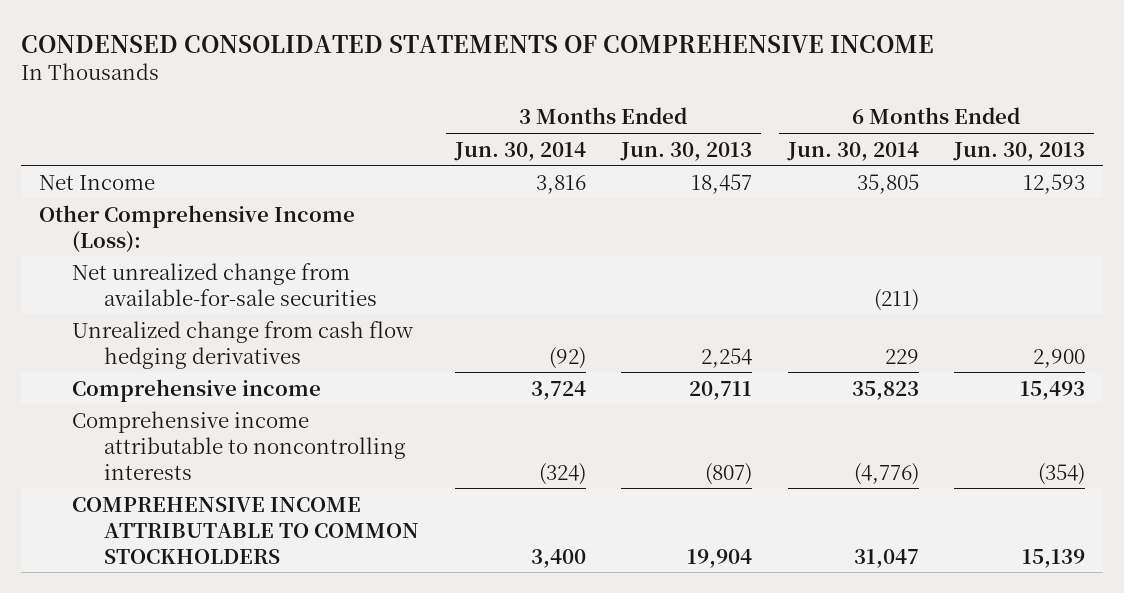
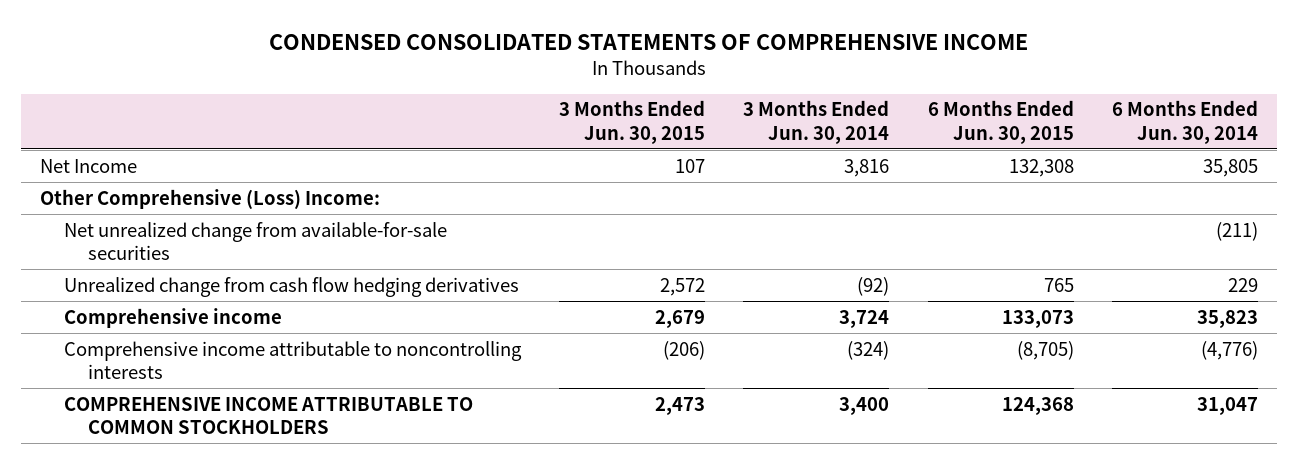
[620,141,753,161] Jun. 30, 2013 -> none
[953,141,1086,161] Jun. 30, 2013 -> none
none -> [559,100,706,144] 3 Months Ended Jun. 30, 2015
none -> [927,100,1074,144] 6 Months Ended Jun. 30, 2015
[38,204,355,253] Other Comprehensive Income (Loss): -> [39,188,380,209] Other Comprehensive (Loss) Income:

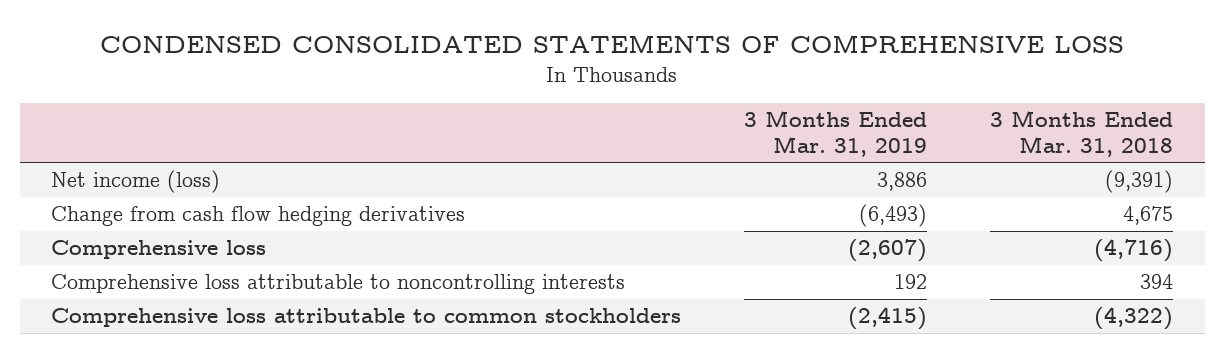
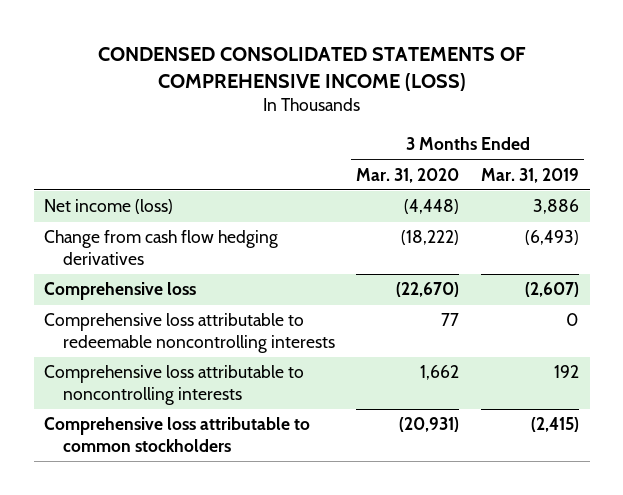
[100,35,1125,54] CONDENSED CONSOLIDATED STATEMENTS OF COMPREHENSIVE LOSS -> [97,46,526,91] CONDENSED CONSOLIDATED STATEMENTS OF COMPREHENSIVE INCOME (LOSS)
[990,110,1174,157] 3 Months Ended Mar. 31, 2018 -> none
none -> [356,167,460,183] Mar. 31, 2020
none -> [44,313,335,353] Comprehensive loss attributable to redeemable noncontrolling interests

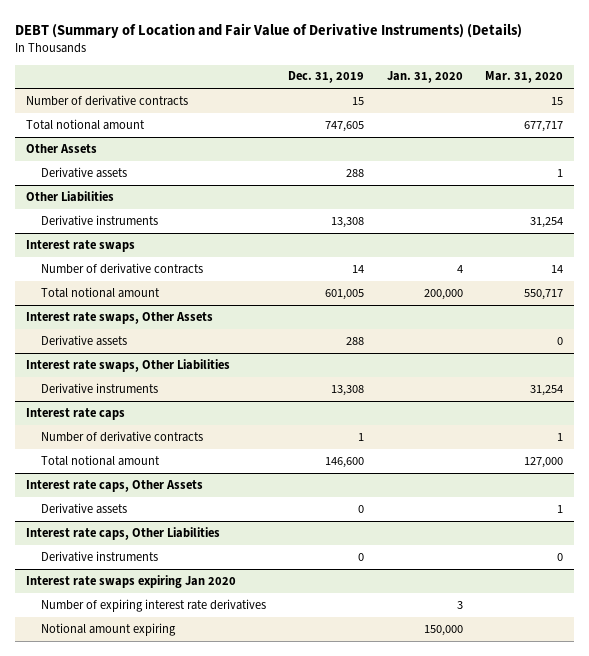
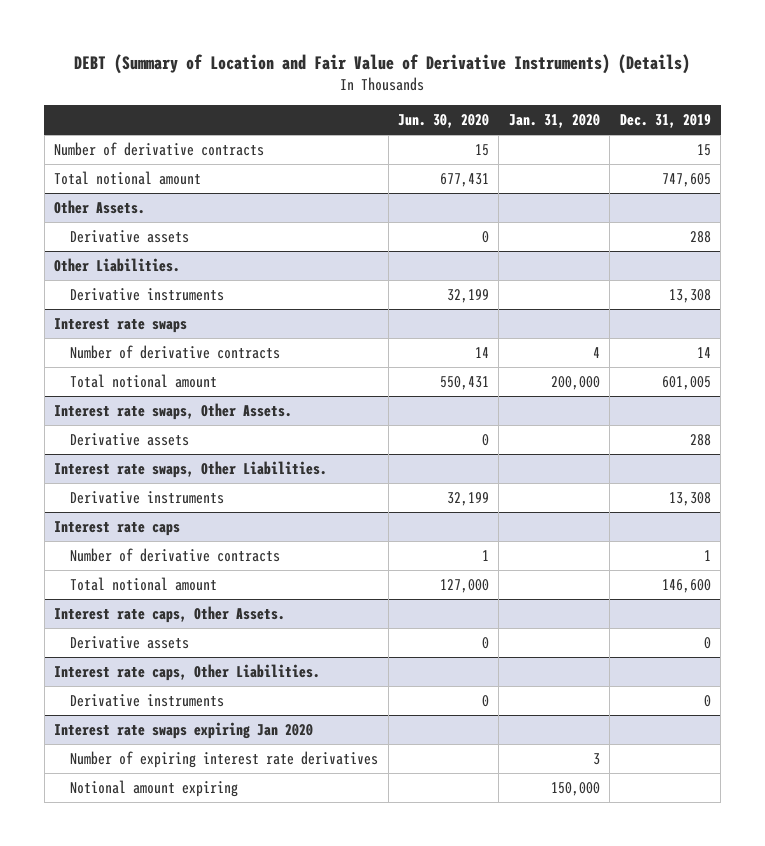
[484,71,563,84] Mar. 31, 2020 -> none
none -> [398,114,490,129] Jun. 30, 2020
[26,143,98,153] Other Assets -> [54,200,146,215] Other Assets.
[26,190,115,202] Other Liabilities -> [54,258,181,273] Other Liabilities.
[26,311,214,324] Interest rate swaps, Other Assets -> [54,403,293,421] Interest rate swaps, Other Assets.
[26,358,231,372] Interest rate swaps, Other Liabilities -> [54,461,328,479] Interest rate swaps, Other Liabilities.
[26,479,204,492] Interest rate caps, Other Assets -> [54,606,286,624] Interest rate caps, Other Assets.
[26,526,221,540] Interest rate caps, Other Liabilities -> [54,664,321,682] Interest rate caps, Other Liabilities.

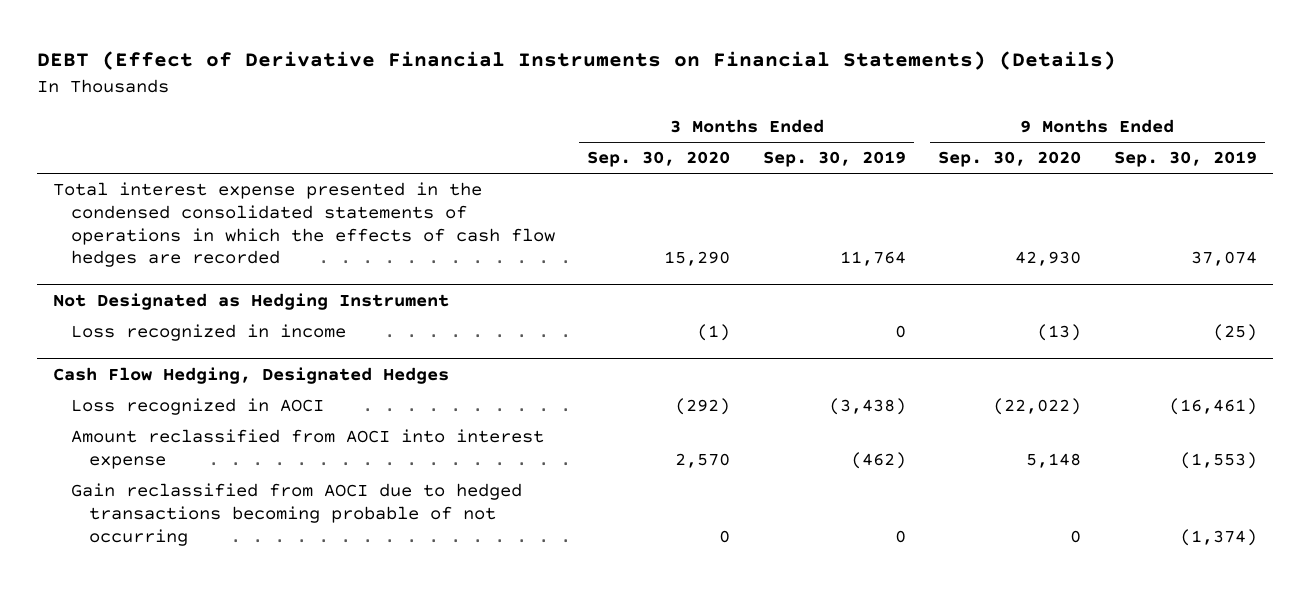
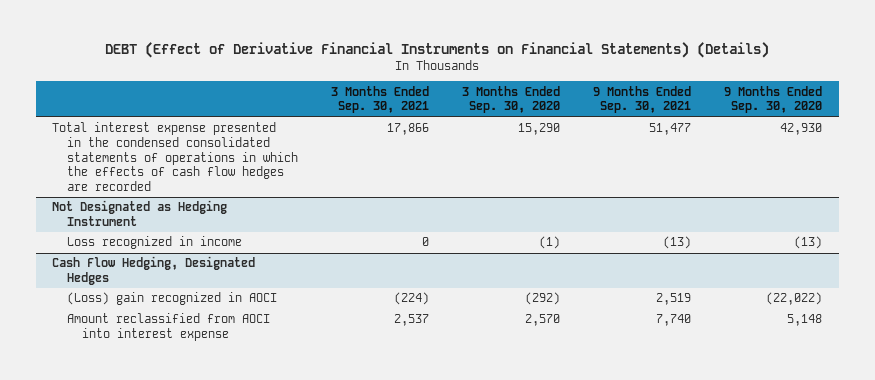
[762,151,906,168] Sep. 30, 2019 -> none
[1113,151,1257,168] Sep. 30, 2019 -> none
none -> [331,85,430,114] 3 Months Ended Sep. 30, 2021
none -> [593,85,692,114] 9 Months Ended Sep. 30, 2021
[71,398,325,416] Loss recognized in AOCI -> [67,292,278,306] (Loss) gain recognized in AOCI
[71,483,523,546] Gain reclassified from AOCI due to hedged transactions becoming probable of not occurring -> none

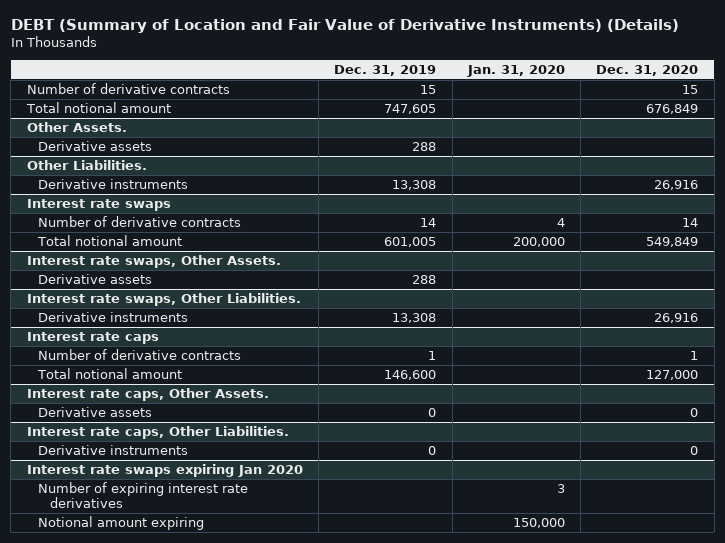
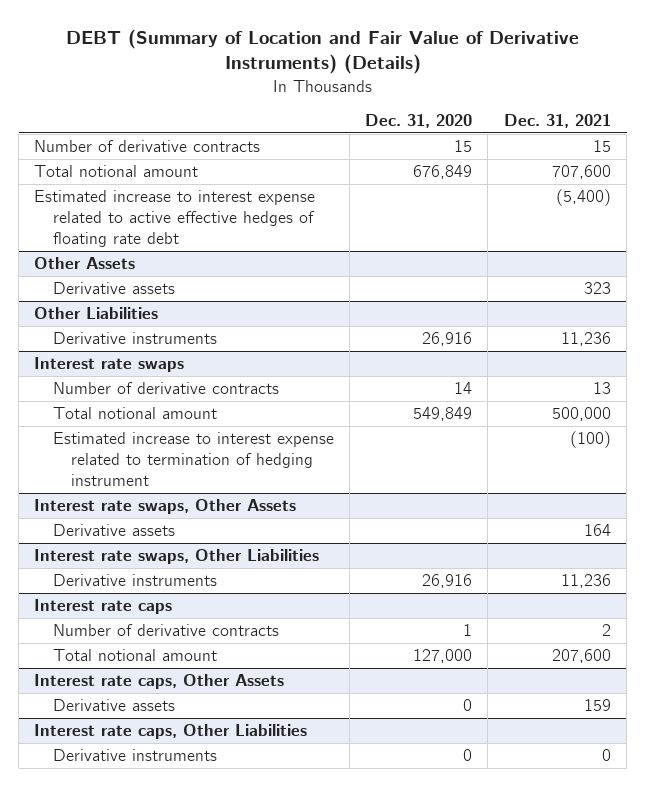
[334,64,437,76] Dec. 31, 2019 -> none
[466,64,565,77] Jan. 31, 2020 -> none
none -> [503,114,611,129] Dec. 31, 2021
none -> [34,190,316,247] Estimated increase to interest expense related to active effective hedges of floating rate debt
[26,122,127,133] Other Assets. -> [34,257,136,270] Other Assets
[26,160,147,171] Other Liabilities. -> [34,307,159,320] Other Liabilities
none -> [52,432,334,486] Estimated increase to interest expense related to termination of hedging instrument
[26,255,281,269] Interest rate swaps, Other Assets. -> [34,499,297,515] Interest rate swaps, Other Assets
[26,293,301,307] Interest rate swaps, Other Liabilities. -> [34,549,320,565] Interest rate swaps, Other Liabilities
[26,388,269,402] Interest rate caps, Other Assets. -> [34,674,285,690] Interest rate caps, Other Assets
[26,426,289,440] Interest rate caps, Other Liabilities. -> [34,724,308,740] Interest rate caps, Other Liabilities
[26,464,303,478] Interest rate swaps expiring Jan 2020 -> none
[38,482,249,508] Number of expiring interest rate derivatives -> none
[38,516,205,531] Notional amount expiring -> none

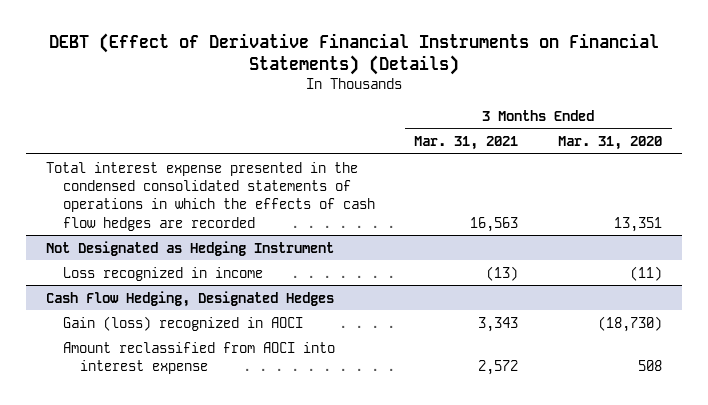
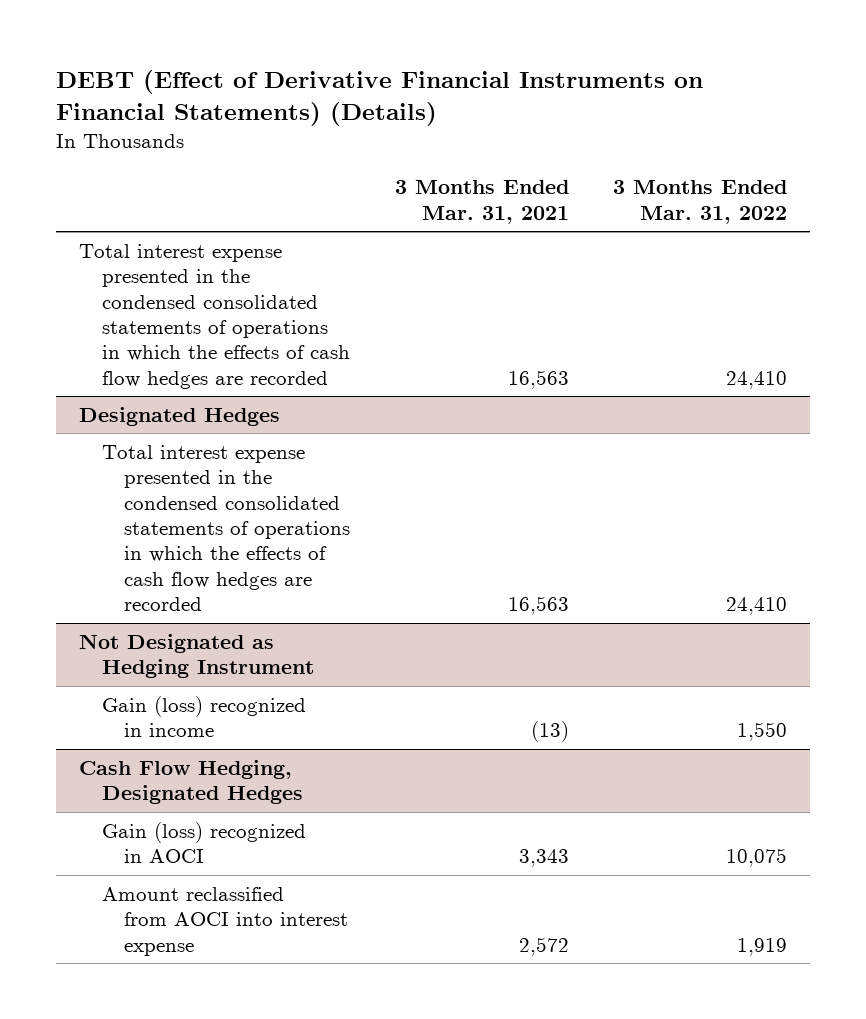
[557,136,662,151] Mar. 31, 2020 -> none
none -> [613,180,788,224] 3 Months Ended Mar. 31, 2022
none -> [78,406,280,426] Designated Hedges
none -> [101,444,351,612] Total interest expense presented in the condensed consolidated statements of operations in which the effects of cash flow hedges are recorded
[62,266,263,281] Loss recognized in income -> [101,695,306,738] Gain (loss) recognized in income

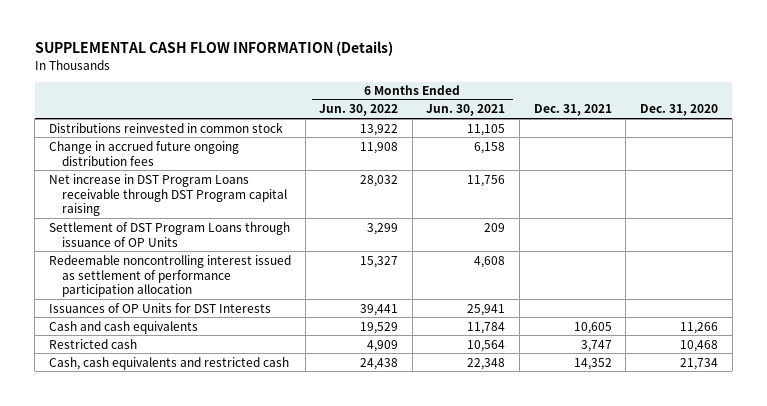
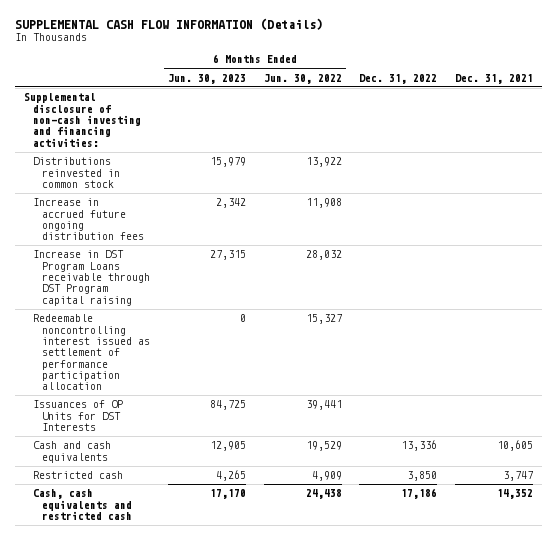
[426,104,506,117] Jun. 30, 2021 -> none
[639,104,718,117] Dec. 31, 2020 -> none
none -> [167,73,246,84] Jun. 30, 2023
none -> [359,73,438,84] Dec. 31, 2022
none -> [24,93,142,147] Supplemental disclosure of non-cash investing and financing activities:
[48,221,290,247] Settlement of DST Program Loans through issuance of OP Units -> none
[48,140,239,166] Change in accrued future ongoing distribution fees -> [33,198,145,241] Increase in accrued future ongoing distribution fees
[48,173,288,217] Net increase in DST Program Loans receivable through DST Program capital raising -> [33,250,151,306] Increase in DST Program Loans receivable through DST Program capital raising

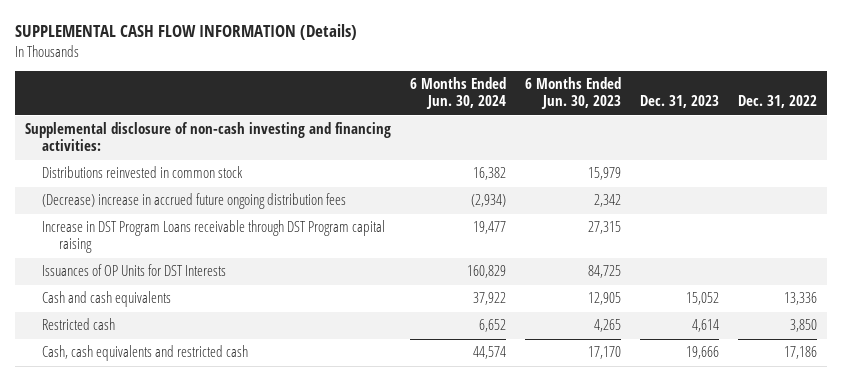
[263,73,342,84] Jun. 30, 2022 -> none
[455,73,534,84] Dec. 31, 2021 -> none
none -> [409,77,506,110] 6 Months Ended Jun. 30, 2024
none -> [639,95,719,109] Dec. 31, 2023
[33,198,145,241] Increase in accrued future ongoing distribution fees -> [41,193,346,210] (Decrease) increase in accrued future ongoing distribution fees
[33,314,151,391] Redeemable noncontrolling interest issued as settlement of performance participation allocation -> none

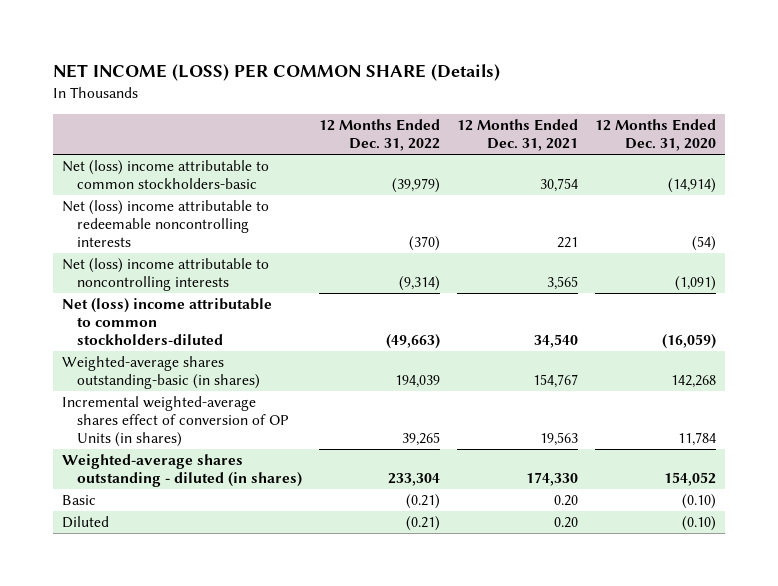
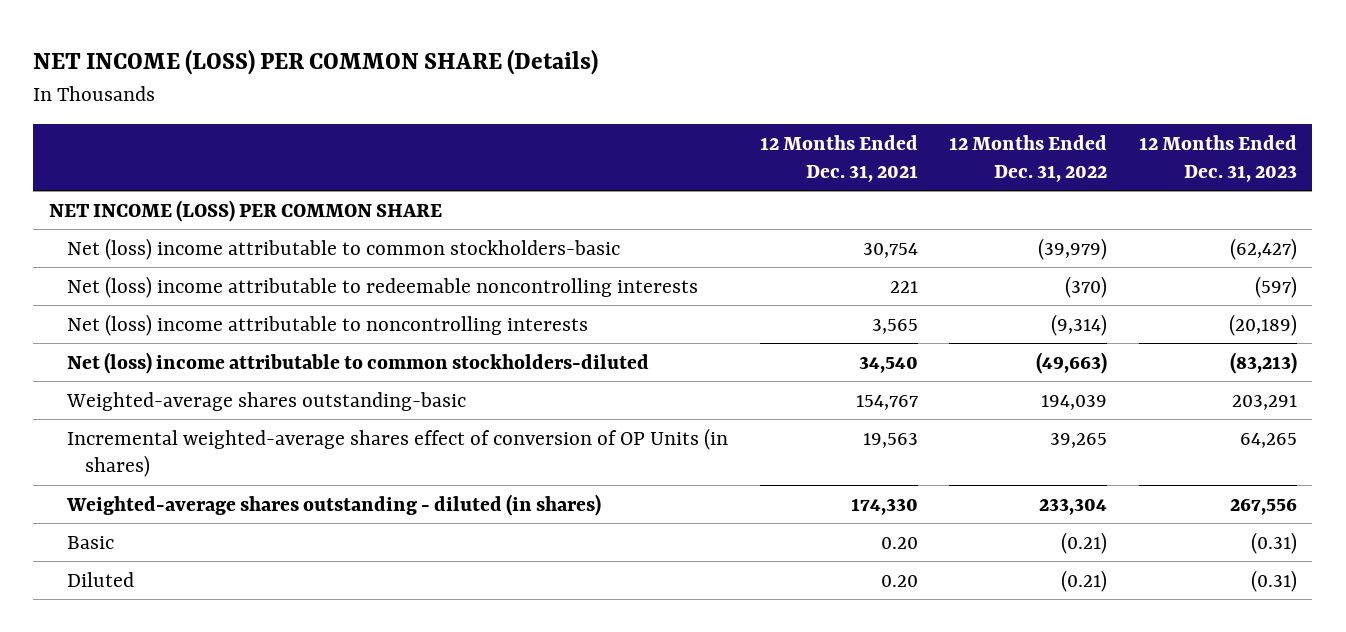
[595,119,717,151] 12 Months Ended Dec. 31, 2020 -> none
none -> [1138,134,1297,182] 12 Months Ended Dec. 31, 2023
none -> [49,199,443,222] NET INCOME (LOSS) PER COMMON SHARE
[61,356,261,390] Weighted-average shares outstanding-basic (in shares) -> [66,391,467,411] Weighted-average shares outstanding-basic

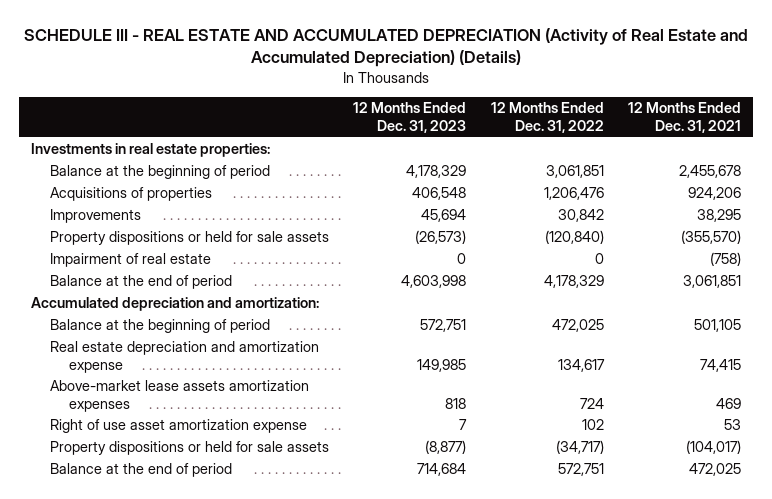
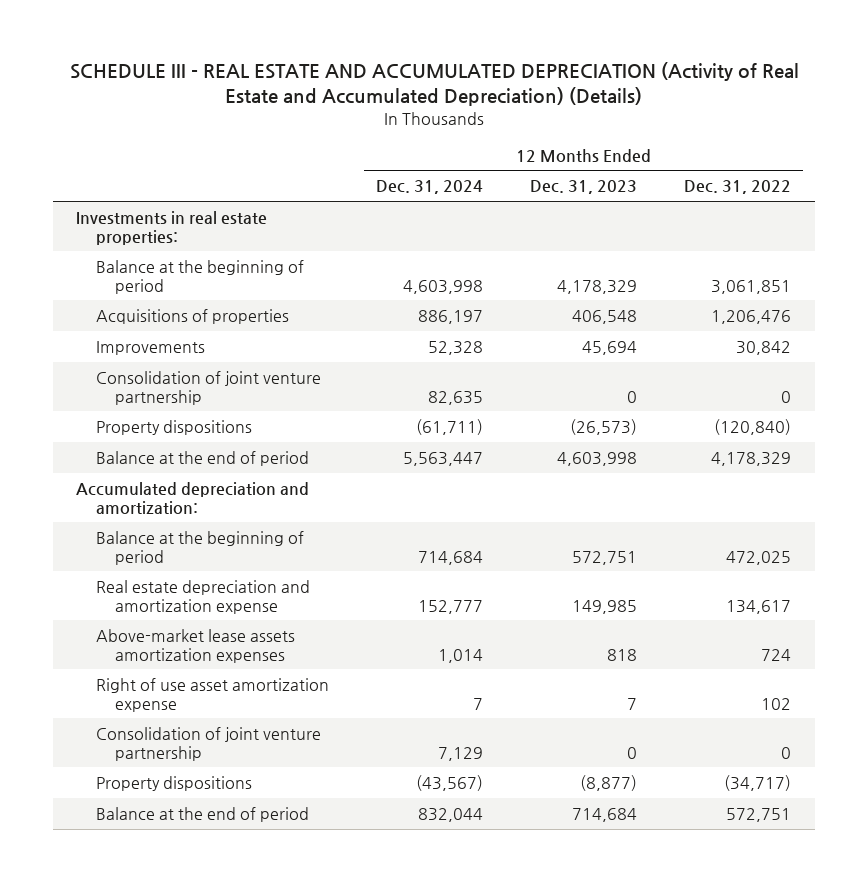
[628,102,742,134] 12 Months Ended Dec. 31, 2021 -> none
none -> [375,180,483,195] Dec. 31, 2024
[50,253,212,268] Impairment of real estate -> none
none -> [95,371,321,405] Consolidation of joint venture partnership
[50,231,330,246] Property dispositions or held for sale assets -> [95,420,252,436] Property dispositions
none -> [95,727,321,761] Consolidation of joint venture partnership
[50,441,330,456] Property dispositions or held for sale assets -> [95,776,252,792] Property dispositions

